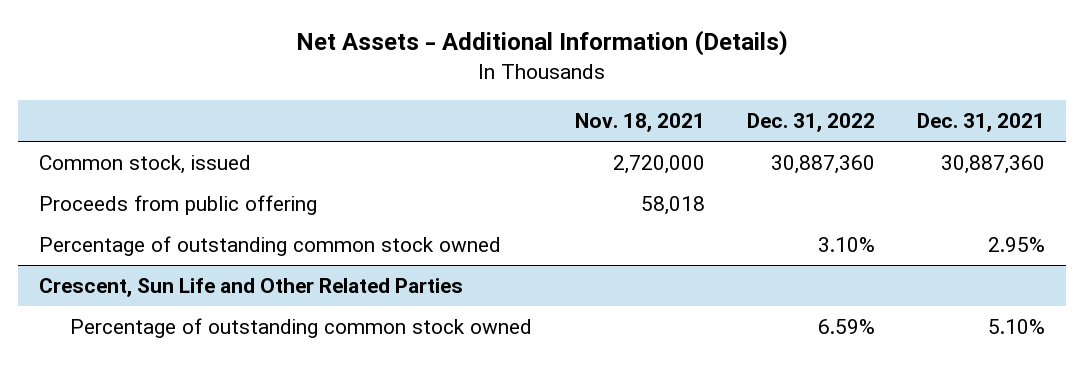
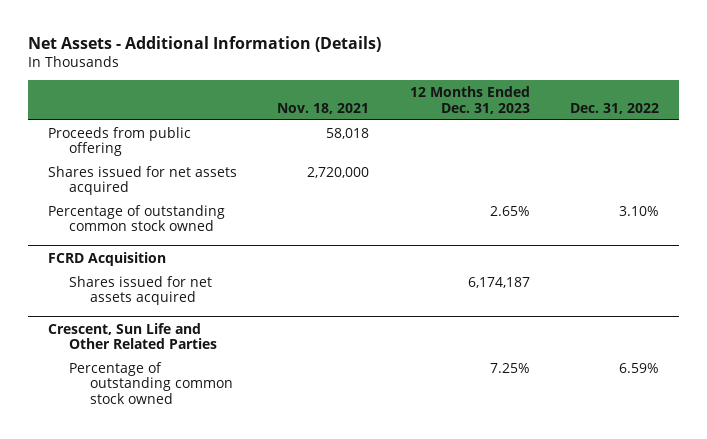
[917,113,1046,133] Dec. 31, 2021 -> none
none -> [409,86,530,114] 12 Months Ended Dec. 31, 2023
[38,155,251,175] Common stock, issued -> none
none -> [47,165,237,196] Shares issued for net assets acquired
none -> [47,251,166,266] FCRD Acquisition
none -> [68,275,212,306] Shares issued for net assets acquired

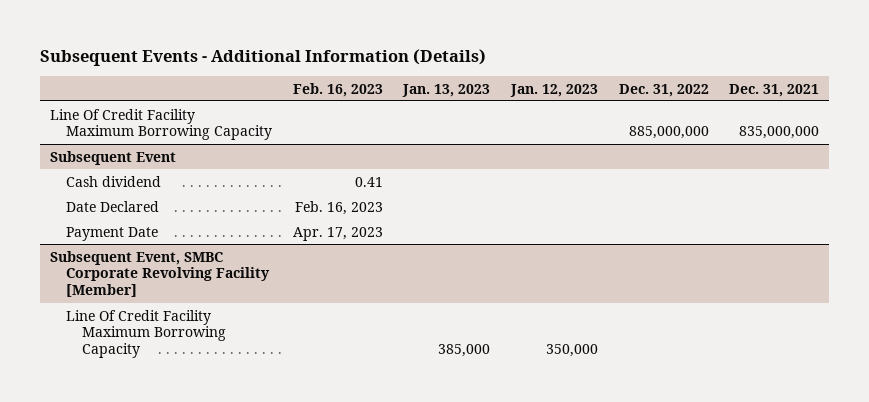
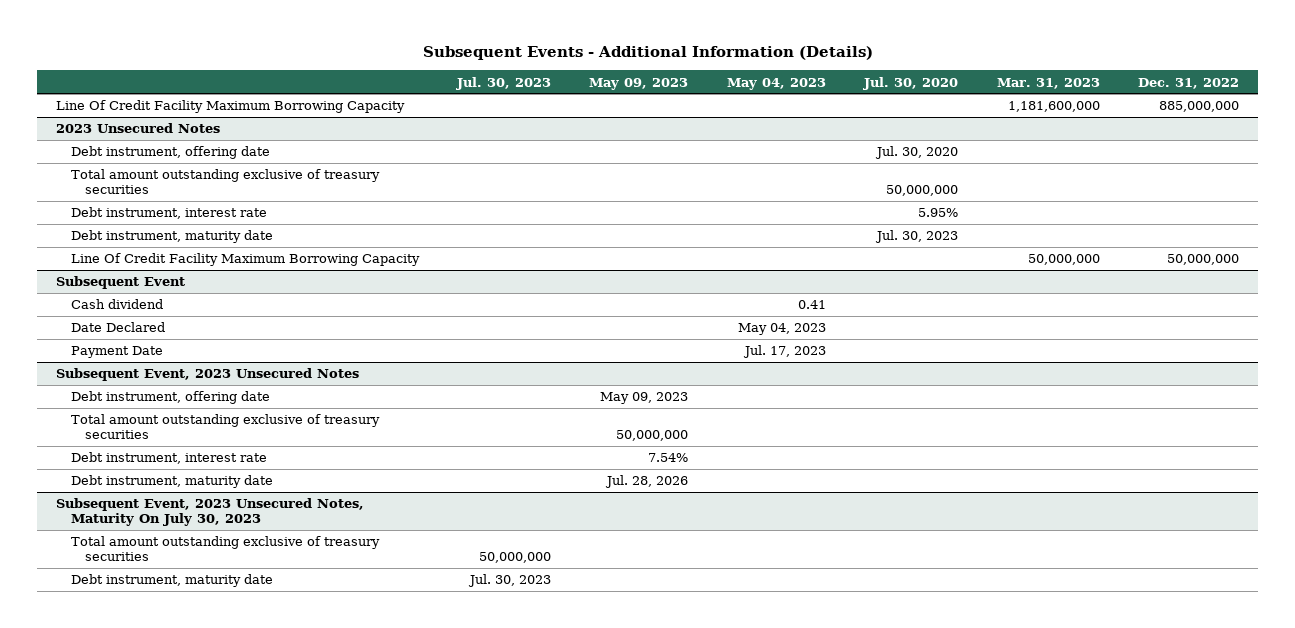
[292,82,383,97] Feb. 16, 2023 -> none
[402,83,491,97] Jan. 13, 2023 -> none
[509,83,598,97] Jan. 12, 2023 -> none
[729,83,820,97] Dec. 31, 2021 -> none
none -> [455,76,551,90] Jul. 30, 2023
none -> [589,77,689,90] May 09, 2023
none -> [726,77,826,90] May 04, 2023
none -> [863,76,959,90] Jul. 30, 2020
none -> [996,77,1100,89] Mar. 31, 2023
none -> [56,123,221,134] 2023 Unsecured Notes
none -> [70,146,270,160] Debt instrument, offering date
none -> [70,169,380,195] Total amount outstanding exclusive of treasury securities
none -> [70,207,267,220] Debt instrument, interest rate
none -> [70,230,273,244] Debt instrument, maturity date
none -> [70,253,420,267] Line Of Credit Facility Maximum Borrowing Capacity
[50,250,271,298] Subsequent Event, SMBC Corporate Revolving Facility [Member] -> none
[66,309,227,359] Line Of Credit Facility Maximum Borrowing Capacity -> none
none -> [56,368,360,382] Subsequent Event, 2023 Unsecured Notes
none -> [70,391,270,405] Debt instrument, offering date
none -> [70,414,380,440] Total amount outstanding exclusive of treasury securities
none -> [70,452,267,465] Debt instrument, interest rate
none -> [70,475,273,489] Debt instrument, maturity date
none -> [56,498,365,527] Subsequent Event, 2023 Unsecured Notes, Maturity On July 30, 2023
none -> [70,536,380,562] Total amount outstanding exclusive of treasury securities
none -> [70,574,273,588] Debt instrument, maturity date

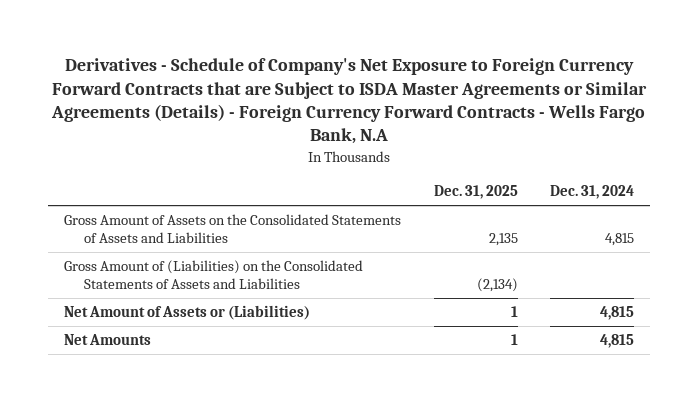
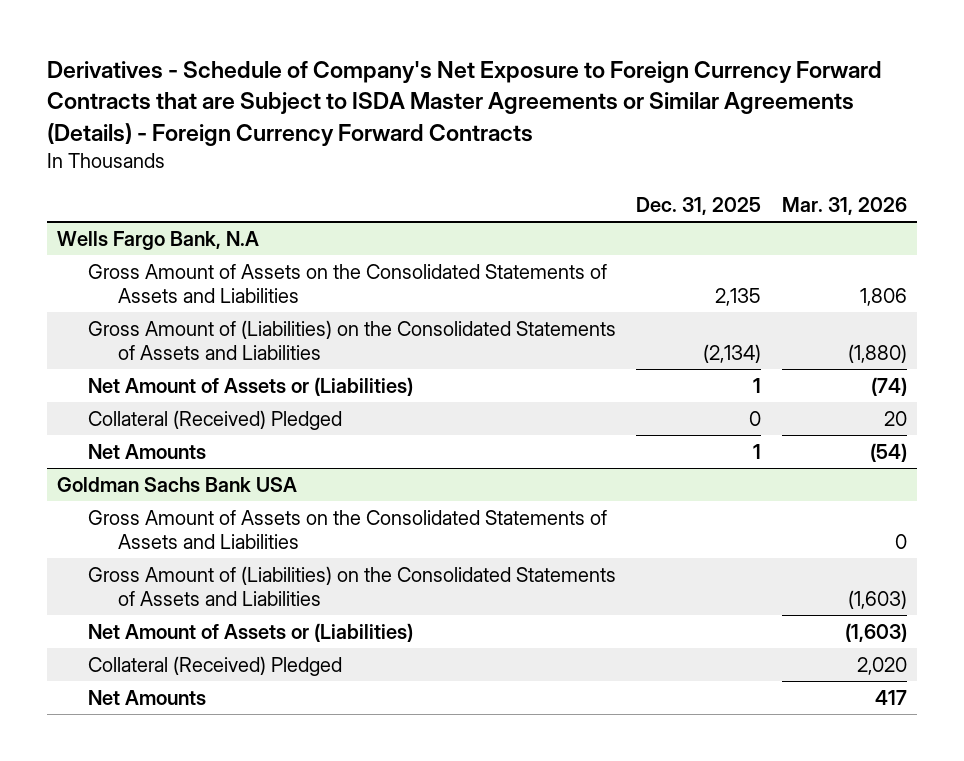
[51,58,648,145] Derivatives - Schedule of Company's Net Exposure to Foreign Currency Forward Contracts that are Subject to ISDA Master Agreements or Similar Agreements (Details) - Foreign Currency Forward Contracts - Wells Fargo Bank, N.A -> [46,61,882,146] Derivatives - Schedule of Company's Net Exposure to Foreign Currency Forward Contracts that are Subject to ISDA Master Agreements or Similar Agreements (Details) - Foreign Currency Forward Contracts
[550,185,635,200] Dec. 31, 2024 -> none
none -> [781,197,907,216] Mar. 31, 2026
none -> [57,230,260,250] Wells Fargo Bank, N.A
none -> [87,409,342,430] Collateral (Received) Pledged
none -> [57,476,298,492] Goldman Sachs Bank USA
none -> [87,509,607,549] Gross Amount of Assets on the Consolidated Statements of Assets and Liabilities
none -> [87,565,616,606] Gross Amount of (Liabilities) on the Consolidated Statements of Assets and Liabilities
none -> [87,622,413,642] Net Amount of Assets or (Liabilities)
none -> [87,655,342,676] Collateral (Received) Pledged
none -> [87,689,206,705] Net Amounts

